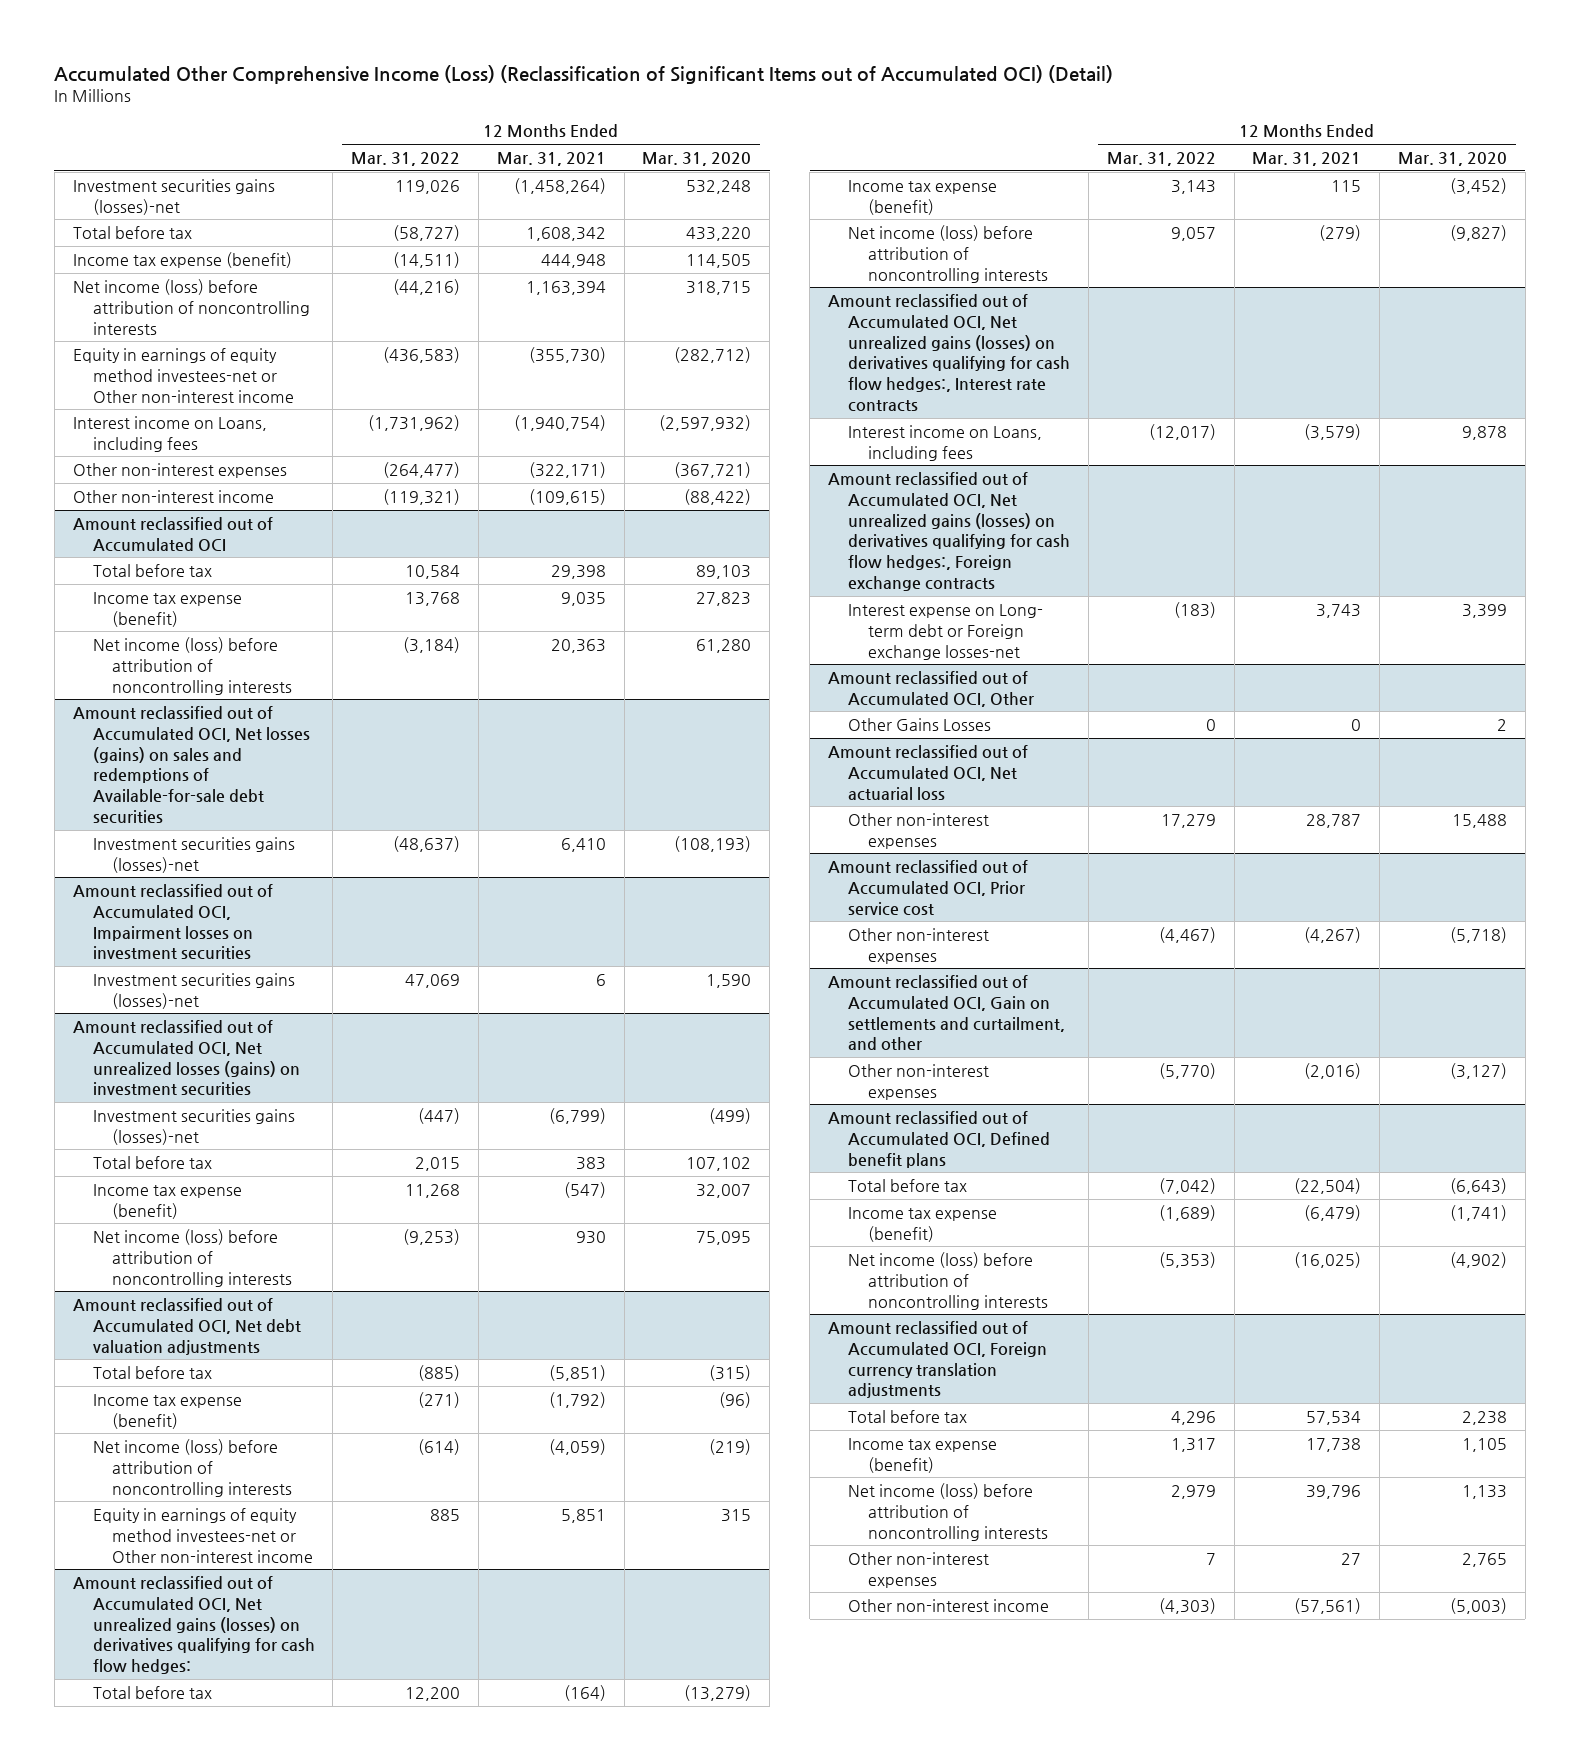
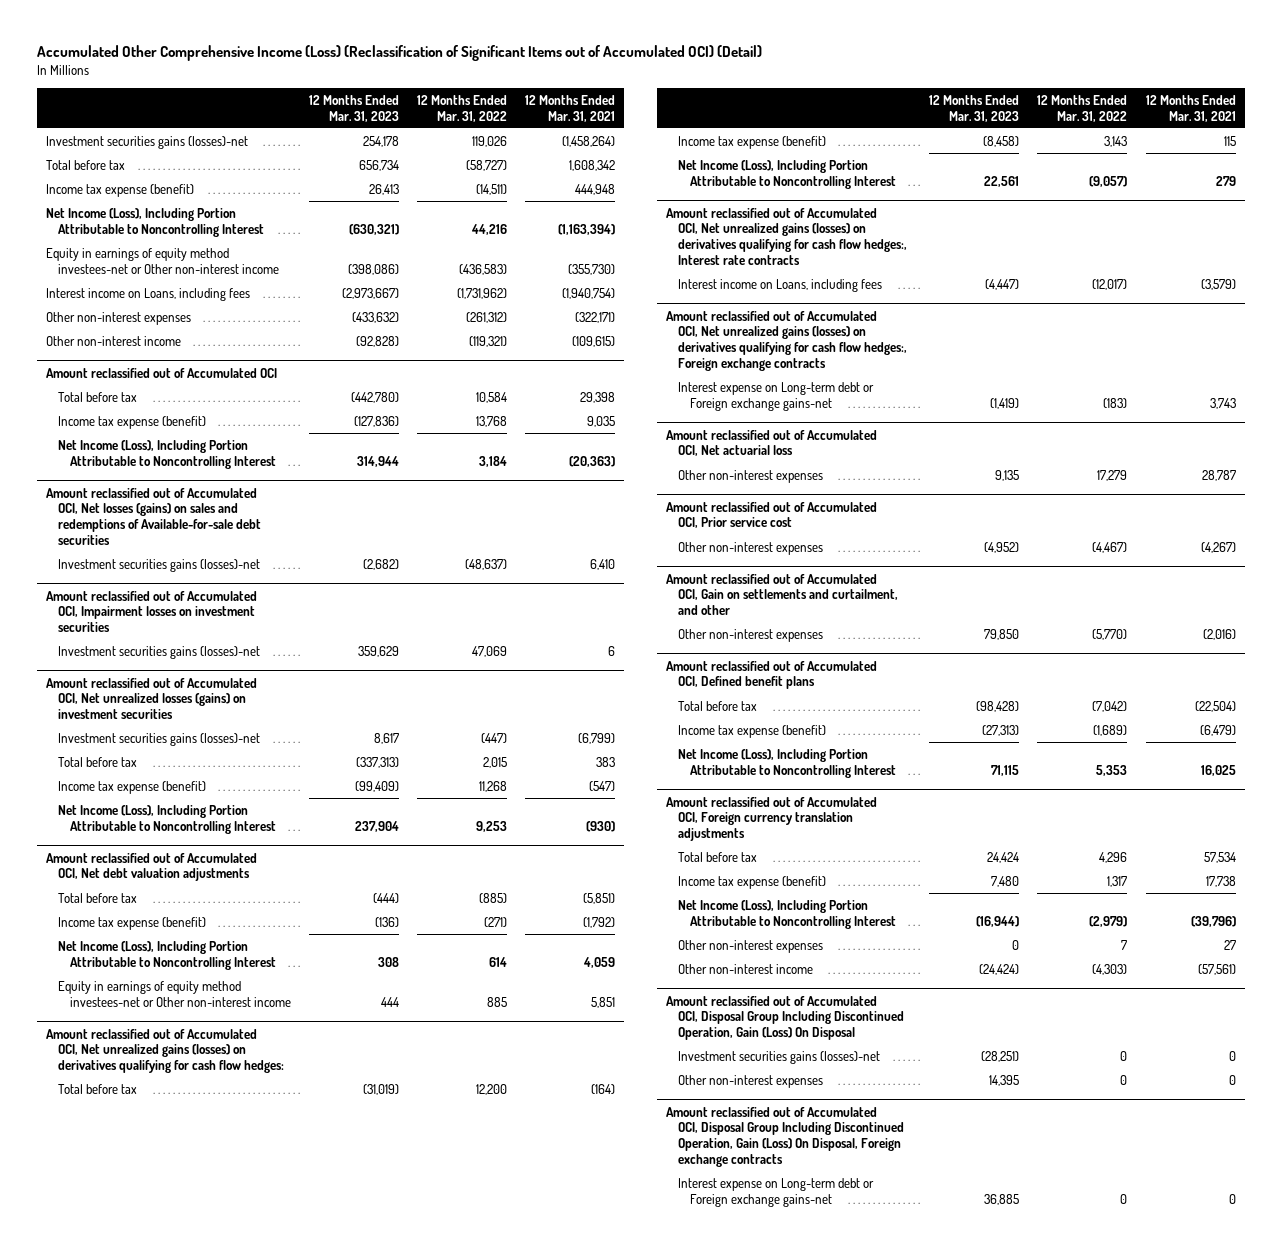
[642,152,752,167] Mar. 31, 2020 -> none
none -> [308,94,399,122] 12 Months Ended Mar. 31, 2023
[72,278,310,335] Net income (loss) before attribution of noncontrolling interests -> [45,207,264,237] Net Income (Loss), Including Portion Attributable to Noncontrolling Interest
[393,278,461,295] (44,216) -> [470,223,507,235] 44,216
[525,280,606,295] 1,163,394 -> [558,223,616,235] (1,163,394)
[383,461,461,478] (264,477) -> [465,311,507,323] (261,312)
[92,636,293,695] Net income (loss) before attribution of noncontrolling interests -> [57,439,276,469] Net Income (Loss), Including Portion Attributable to Noncontrolling Interest
[403,636,461,653] (3,184) -> [478,455,507,467] 3,184
[550,638,606,653] 20,363 -> [569,455,616,467] (20,363)
[92,1228,293,1287] Net income (loss) before attribution of noncontrolling interests -> [57,804,276,834] Net Income (Loss), Including Portion Attributable to Noncontrolling Interest
[403,1228,461,1245] (9,253) -> [475,820,507,832] 9,253
[575,1230,606,1244] 930 -> [586,820,616,832] (930)
[92,1438,293,1497] Net income (loss) before attribution of noncontrolling interests -> [57,940,276,970] Net Income (Loss), Including Portion Attributable to Noncontrolling Interest
[418,1438,461,1455] (614) -> [488,956,507,967] 614
[548,1438,606,1455] (4,059) -> [583,956,616,968] 4,059
[848,224,1049,283] Net income (loss) before attribution of noncontrolling interests -> [678,159,897,189] Net Income (Loss), Including Portion Attributable to Noncontrolling Interest
[1170,226,1216,241] 9,057 -> [1089,175,1128,187] (9,057)
[1319,224,1362,241] (279) -> [1215,175,1236,186] 279
[828,670,1035,707] Amount reclassified out of Accumulated OCI, Other -> none
[848,717,992,731] Other Gains Losses -> none
[848,603,1044,660] Interest expense on Long- term debt or Foreign exchange losses-net -> [678,381,875,411] Interest expense on Long-term debt or Foreign exchange gains-net
[848,1251,1049,1310] Net income (loss) before attribution of noncontrolling interests -> [678,748,897,778] Net Income (Loss), Including Portion Attributable to Noncontrolling Interest
[1158,1251,1216,1268] (5,353) -> [1096,764,1128,776] 5,353
[1294,1251,1362,1268] (16,025) -> [1200,764,1236,776] 16,025
[848,1482,1049,1541] Net income (loss) before attribution of noncontrolling interests -> [678,899,897,929] Net Income (Loss), Including Portion Attributable to Noncontrolling Interest
[1170,1484,1216,1499] 2,979 -> [1089,915,1128,927] (2,979)
[1306,1484,1362,1499] 39,796 -> [1190,915,1236,927] (39,796)
none -> [666,995,905,1041] Amount reclassified out of Accumulated OCI, Disposal Group Including Discontinued Operation, Gain (Loss) On Disposal
none -> [678,1050,881,1064] Investment securities gains (losses)-net
none -> [678,1074,824,1088] Other non-interest expenses
none -> [666,1106,905,1167] Amount reclassified out of Accumulated OCI, Disposal Group Including Discontinued Operation, Gain (Loss) On Disposal, Foreign exchange contracts
none -> [678,1177,875,1207] Interest expense on Long-term debt or Foreign exchange gains-net

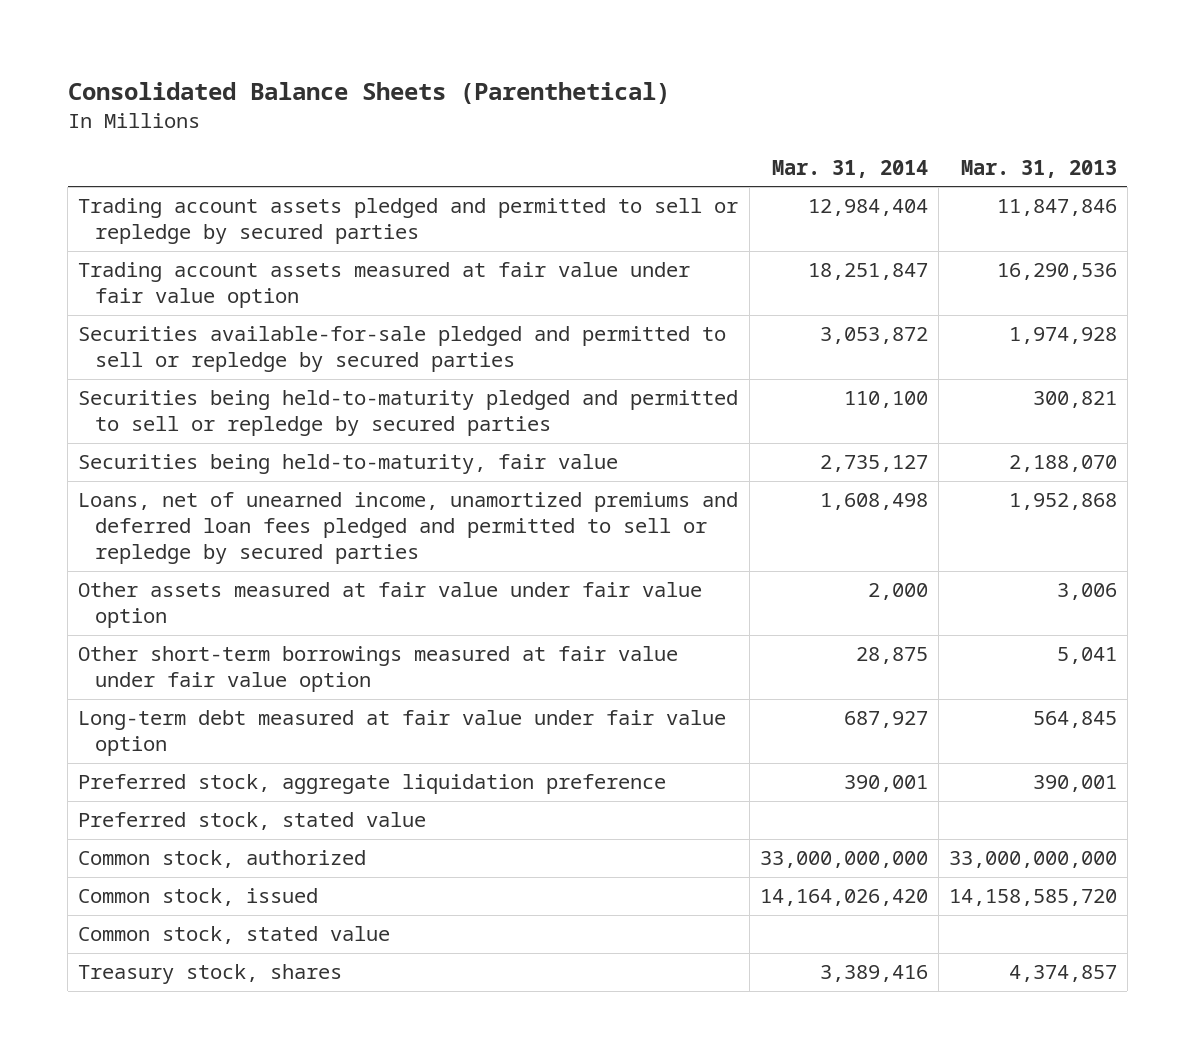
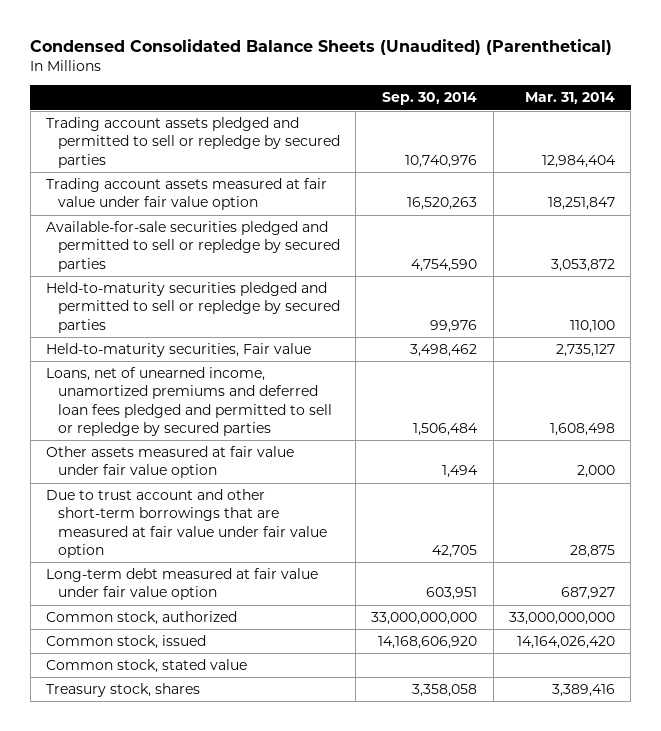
[67,81,670,104] Consolidated Balance Sheets (Parenthetical) -> [30,39,613,56] Condensed Consolidated Balance Sheets (Unaudited) (Parenthetical)
[960,159,1117,178] Mar. 31, 2013 -> none
none -> [382,92,478,106] Sep. 30, 2014
[78,326,727,373] Securities available-for-sale pledged and permitted to sell or repledge by secured parties -> [45,221,340,272] Available-for-sale securities pledged and permitted to sell or repledge by secured parties
[78,390,739,437] Securities being held-to-maturity pledged and permitted to sell or repledge by secured parties -> [45,282,340,333] Held-to-maturity securities pledged and permitted to sell or repledge by secured parties
[78,454,619,475] Securities being held-to-maturity, fair value -> [45,343,311,358] Held-to-maturity securities, Fair value
[78,646,679,693] Other short-term borrowings measured at fair value under fair value option -> [45,489,327,559] Due to trust account and other short-term borrowings that are measured at fair value under fair value option
[78,774,667,795] Preferred stock, aggregate liquidation preference -> none
[78,812,427,831] Preferred stock, stated value -> none

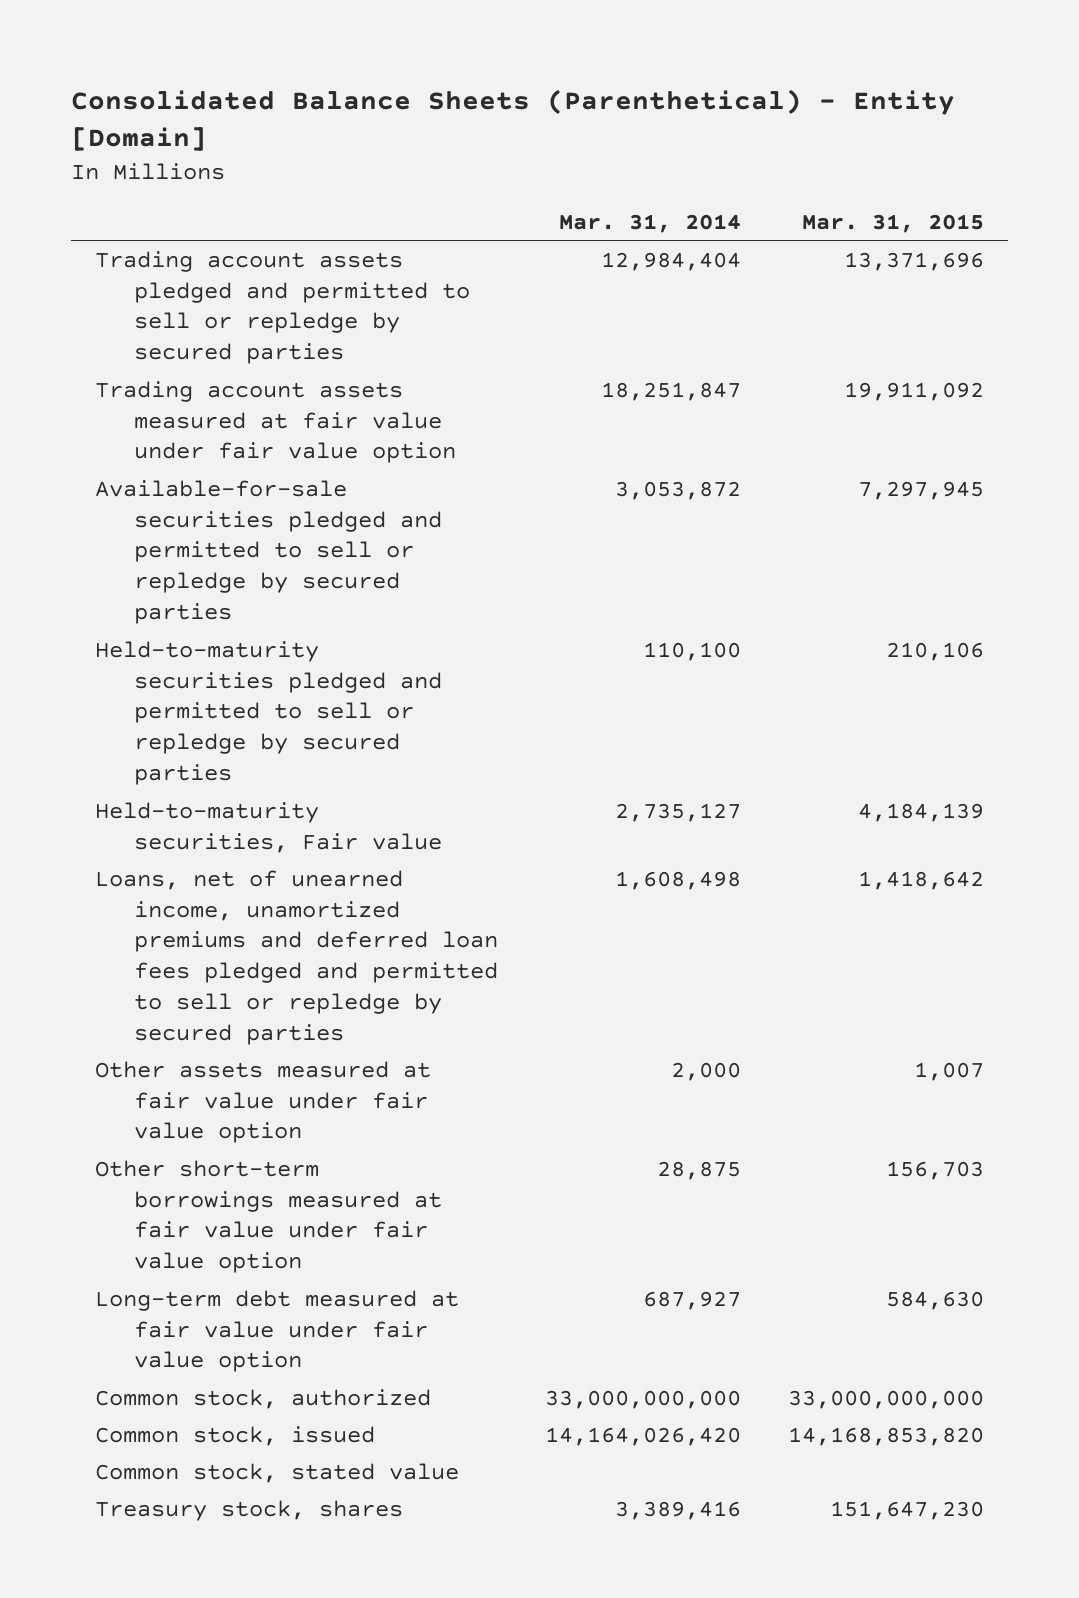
[30,39,613,56] Condensed Consolidated Balance Sheets (Unaudited) (Parenthetical) -> [71,88,956,152] Consolidated Balance Sheets (Parenthetical) - Entity [Domain]
[382,92,478,106] Sep. 30, 2014 -> none
none -> [802,214,985,234] Mar. 31, 2015
[45,489,327,559] Due to trust account and other short-term borrowings that are measured at fair value under fair value option -> [94,1159,442,1274] Other short-term borrowings measured at fair value under fair value option

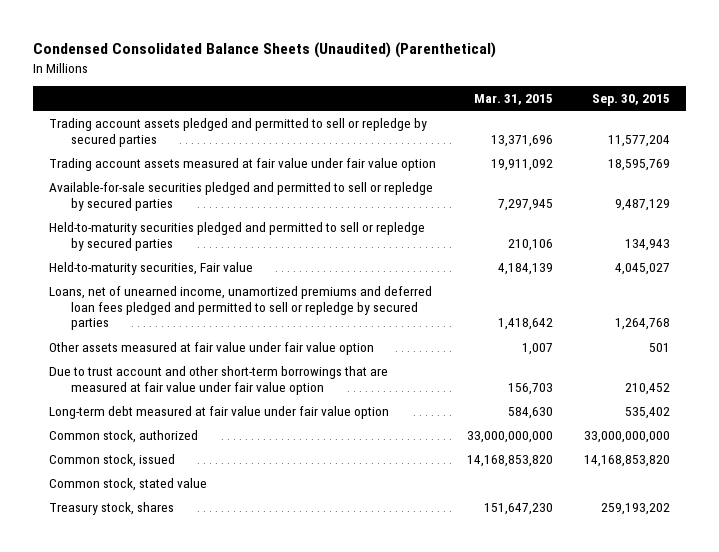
[71,88,956,152] Consolidated Balance Sheets (Parenthetical) - Entity [Domain] -> [33,42,497,59] Condensed Consolidated Balance Sheets (Unaudited) (Parenthetical)
[558,214,741,234] Mar. 31, 2014 -> none
none -> [592,94,671,107] Sep. 30, 2015
[94,1159,442,1274] Other short-term borrowings measured at fair value under fair value option -> [49,365,389,395] Due to trust account and other short-term borrowings that are measured at fair value under fair value option

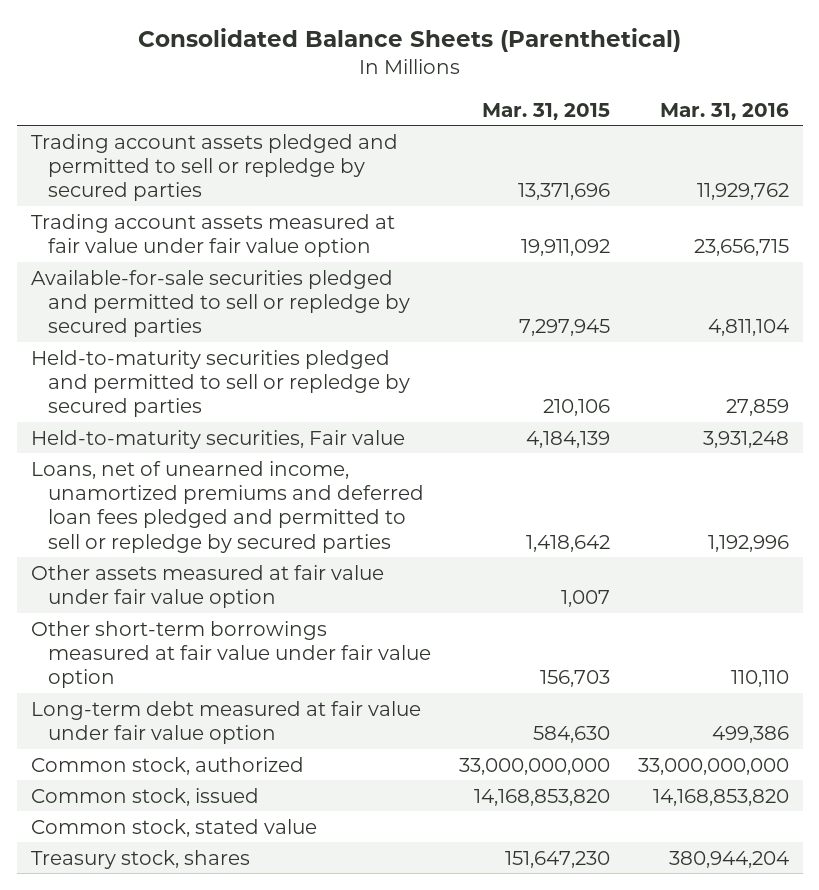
[33,42,497,59] Condensed Consolidated Balance Sheets (Unaudited) (Parenthetical) -> [137,28,681,53] Consolidated Balance Sheets (Parenthetical)
[592,94,671,107] Sep. 30, 2015 -> none
none -> [659,102,789,120] Mar. 31, 2016
[49,365,389,395] Due to trust account and other short-term borrowings that are measured at fair value under fair value option -> [30,620,432,689] Other short-term borrowings measured at fair value under fair value option

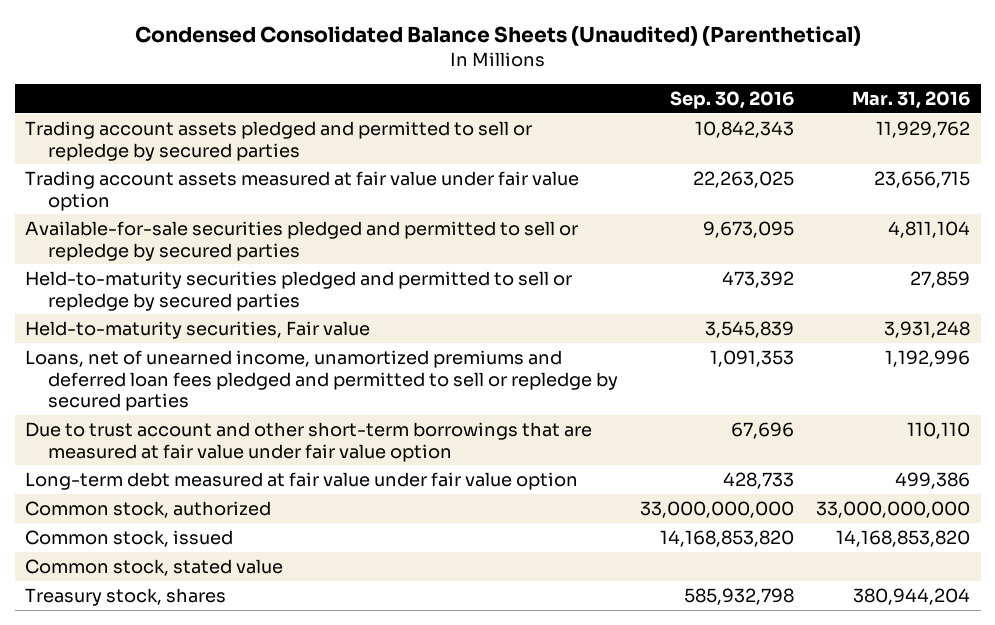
[137,28,681,53] Consolidated Balance Sheets (Parenthetical) -> [134,26,861,47] Condensed Consolidated Balance Sheets (Unaudited) (Parenthetical)
[481,102,610,120] Mar. 31, 2015 -> none
none -> [669,90,794,109] Sep. 30, 2016
[30,564,384,608] Other assets measured at fair value under fair value option -> none
[30,620,432,689] Other short-term borrowings measured at fair value under fair value option -> [25,421,593,462] Due to trust account and other short-term borrowings that are measured at fair value under fair value option

